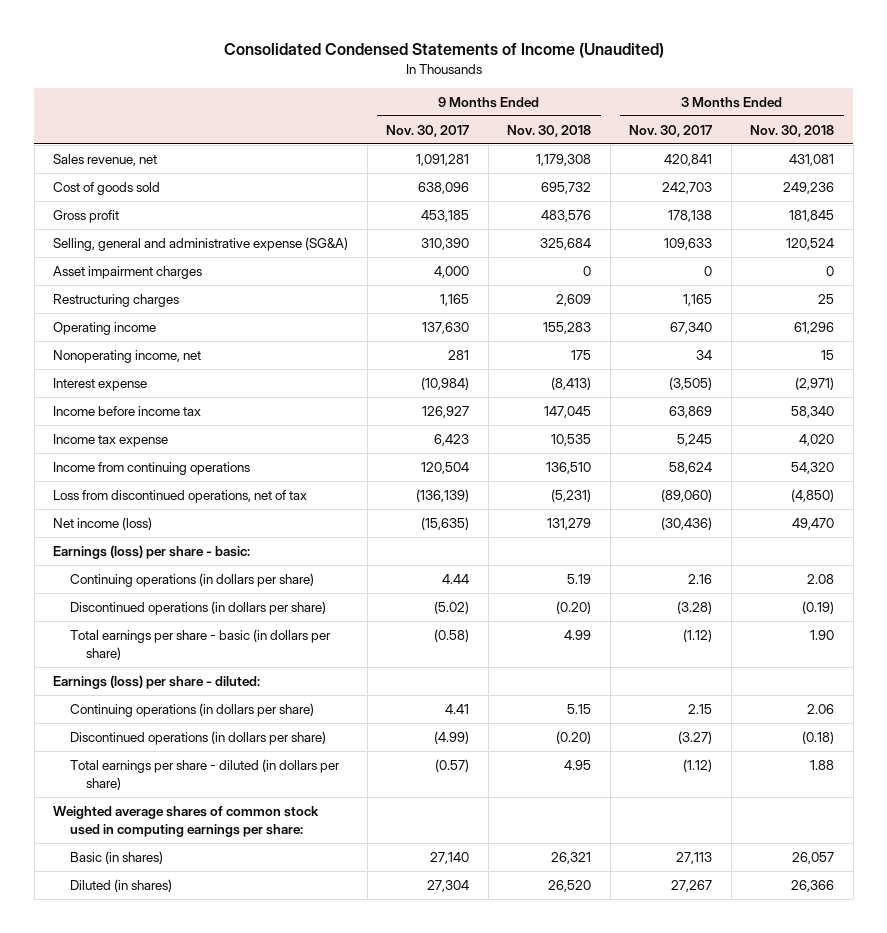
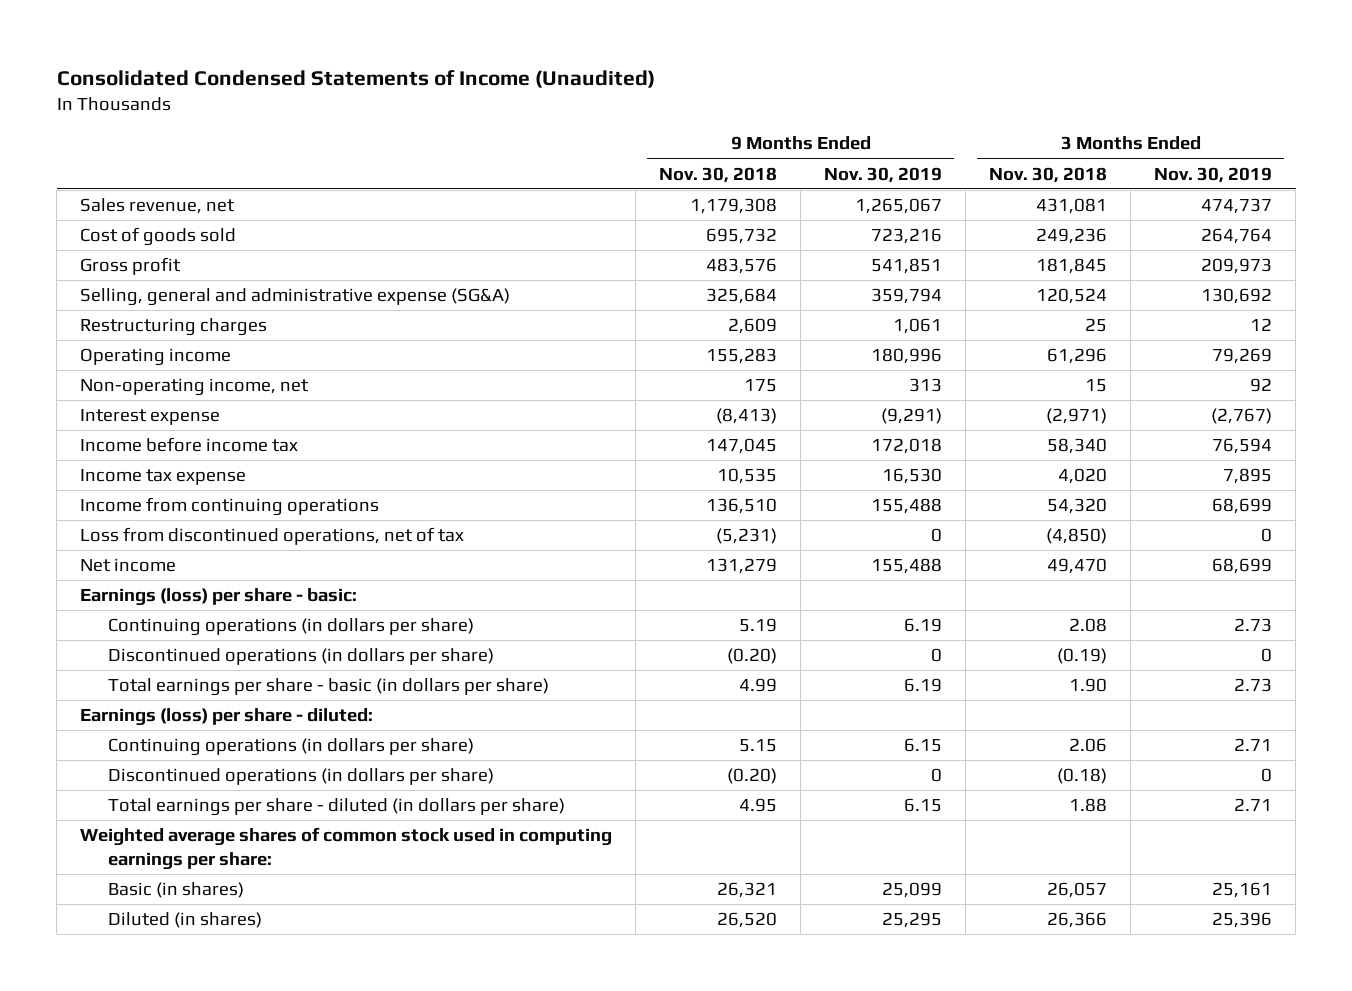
[386,124,470,137] Nov. 30, 2017 -> none
[629,124,713,137] Nov. 30, 2017 -> none
none -> [824,166,943,183] Nov. 30, 2019
none -> [1154,166,1273,183] Nov. 30, 2019
[53,265,203,279] Asset impairment charges -> none
[53,349,202,363] Nonoperating income, net -> [80,378,310,397] Non-operating income, net
[53,516,153,530] Net income (loss) -> [80,558,177,573] Net income

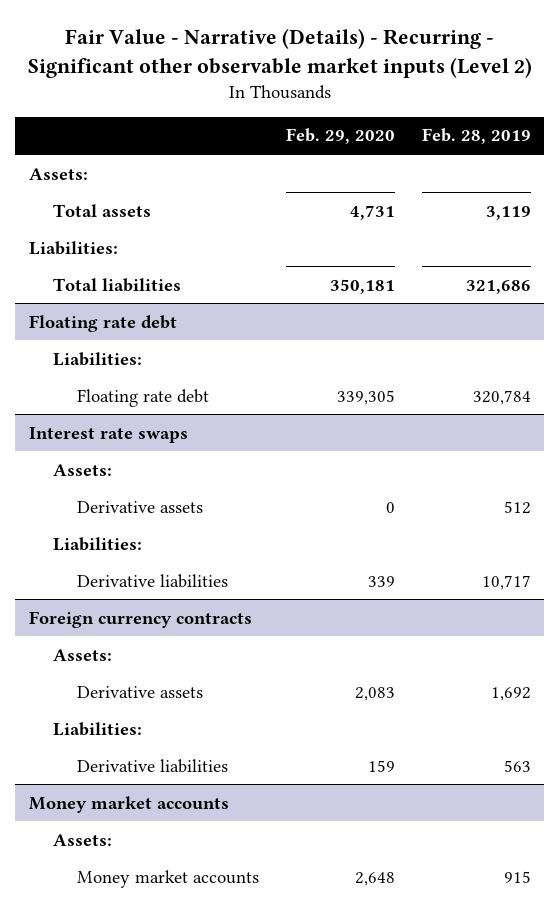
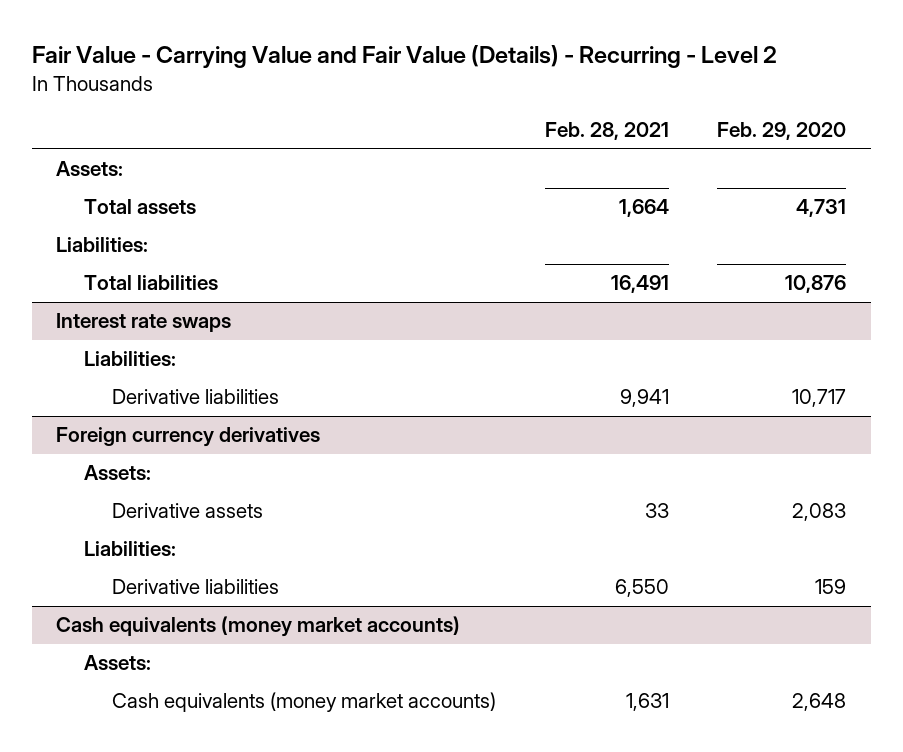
[27,27,532,78] Fair Value - Narrative (Details) - Recurring - Significant other observable market inputs (Level 2) -> [31,45,777,69] Fair Value - Carrying Value and Fair Value (Details) - Recurring - Level 2
[421,128,531,145] Feb. 28, 2019 -> none
none -> [544,122,669,141] Feb. 28, 2021
[28,314,177,332] Floating rate debt -> none
[52,351,142,366] Liabilities: -> none
[76,388,209,407] Floating rate debt -> none
[329,278,395,294] 350,181 -> [785,275,847,294] 10,876
[52,463,112,476] Assets: -> none
[76,500,203,513] Derivative assets -> none
[367,575,395,587] 339 -> [792,389,847,408] 10,717
[28,610,252,628] Foreign currency contracts -> [56,427,321,448] Foreign currency derivatives
[28,795,229,813] Money market accounts -> [56,616,461,638] Cash equivalents (money market accounts)
[76,869,259,888] Money market accounts -> [111,692,496,713] Cash equivalents (money market accounts)

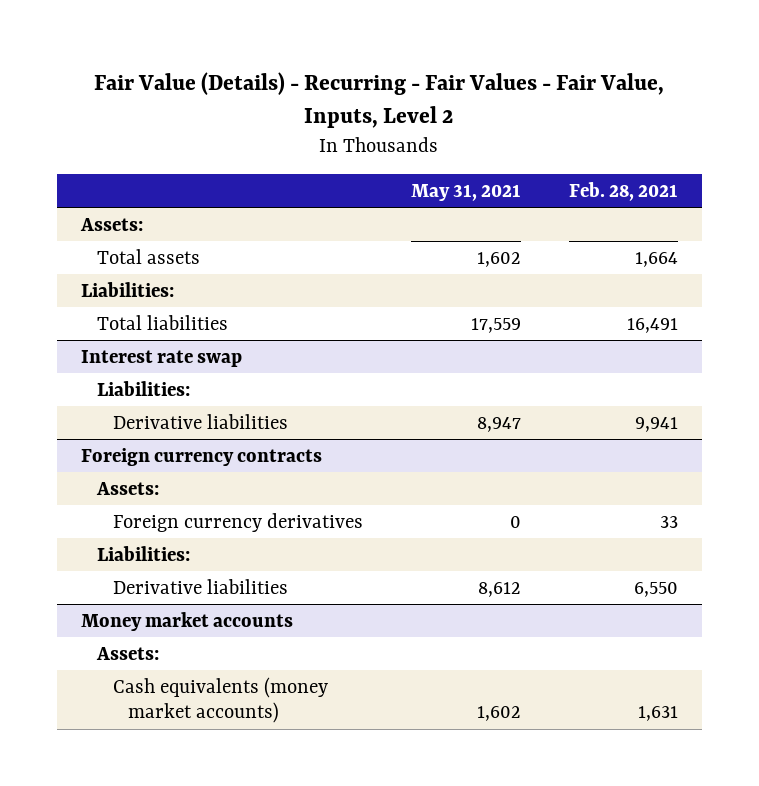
[31,45,777,69] Fair Value - Carrying Value and Fair Value (Details) - Recurring - Level 2 -> [94,72,665,129] Fair Value (Details) - Recurring - Fair Values - Fair Value, Inputs, Level 2
[717,122,847,141] Feb. 29, 2020 -> none
none -> [410,183,521,201] May 31, 2021
[56,313,232,333] Interest rate swaps -> [80,349,242,367] Interest rate swap
[56,427,321,448] Foreign currency derivatives -> [80,447,322,466] Foreign currency contracts
[111,503,263,519] Derivative assets -> [112,512,363,532] Foreign currency derivatives
[56,616,461,638] Cash equivalents (money market accounts) -> [80,611,293,631] Money market accounts

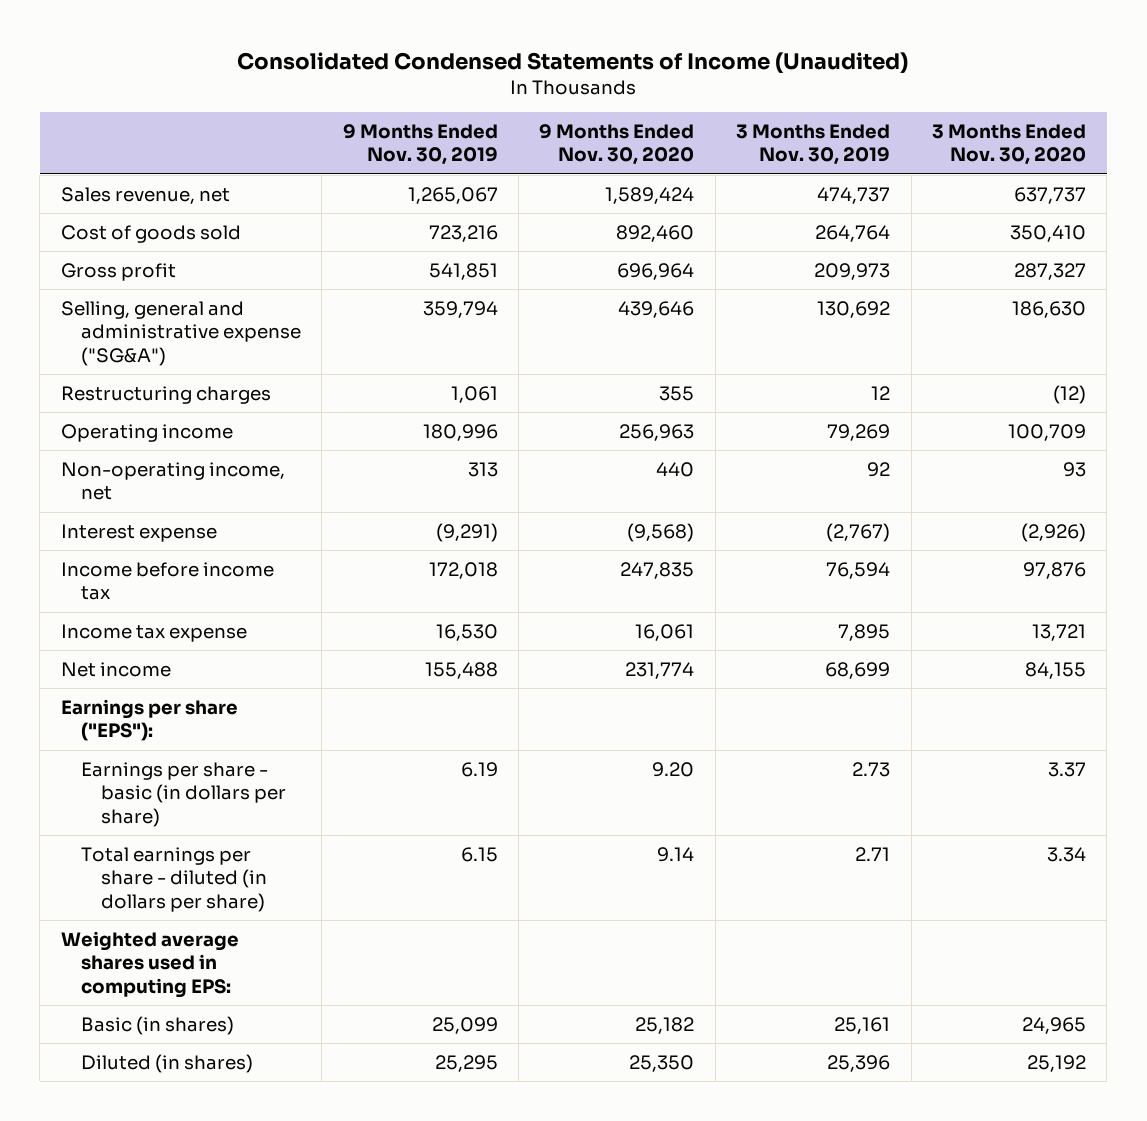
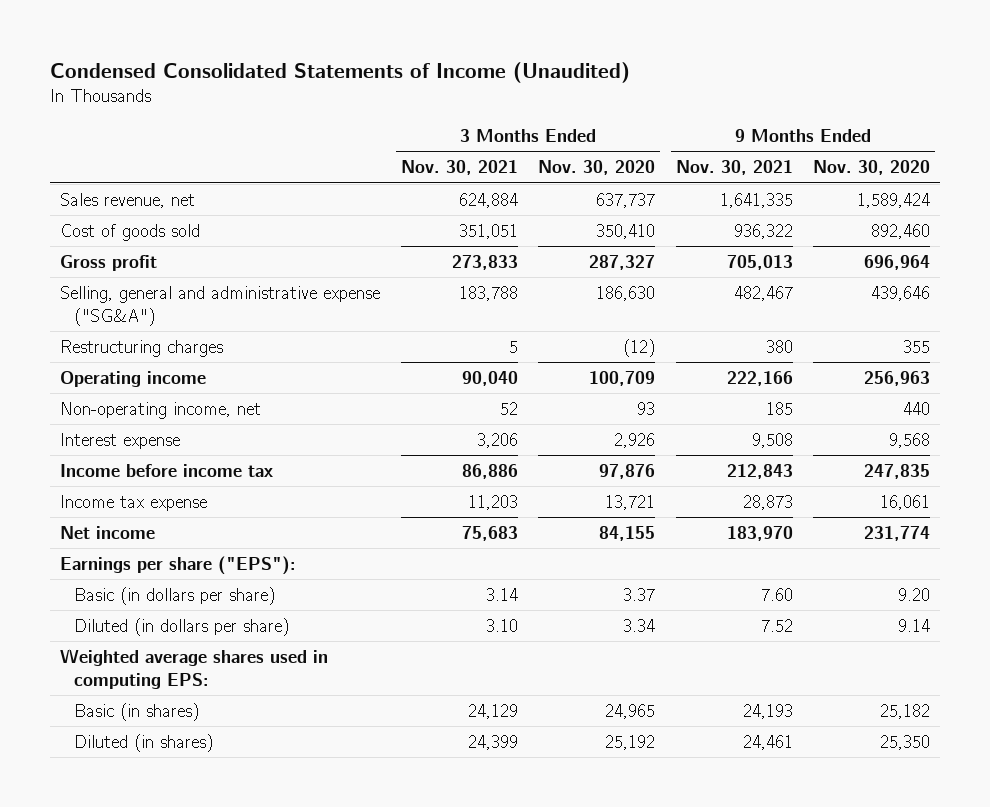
[237,51,909,73] Consolidated Condensed Statements of Income (Unaudited) -> [49,61,630,83] Condensed Consolidated Statements of Income (Unaudited)
[342,123,498,166] 9 Months Ended Nov. 30, 2019 -> none
[736,123,891,166] 3 Months Ended Nov. 30, 2019 -> none
none -> [400,160,518,176] Nov. 30, 2021
none -> [675,160,793,176] Nov. 30, 2021
[627,522,695,542] (9,568) -> [889,432,931,448] 9,568
[1020,522,1086,542] (2,926) -> [614,432,656,448] 2,926
[80,761,287,827] Earnings per share - basic (in dollars per share) -> [73,586,275,605] Basic (in dollars per share)
[80,846,268,912] Total earnings per share - diluted (in dollars per share) -> [73,617,289,636] Diluted (in dollars per share)

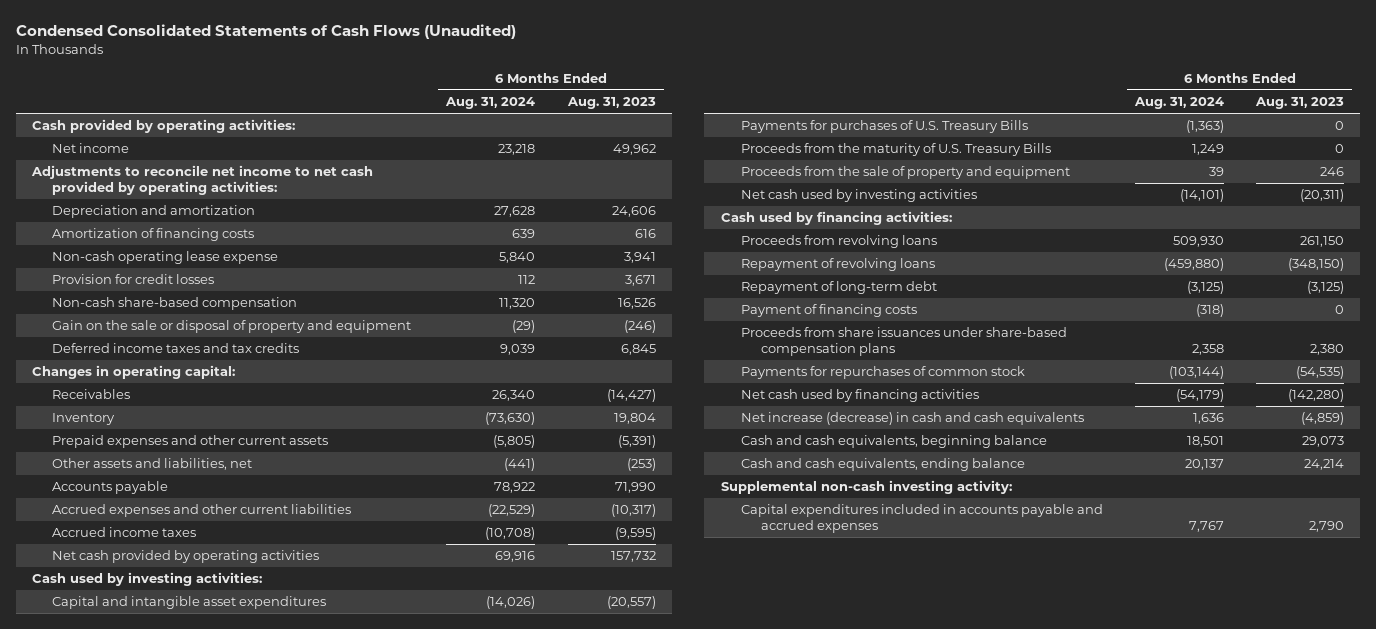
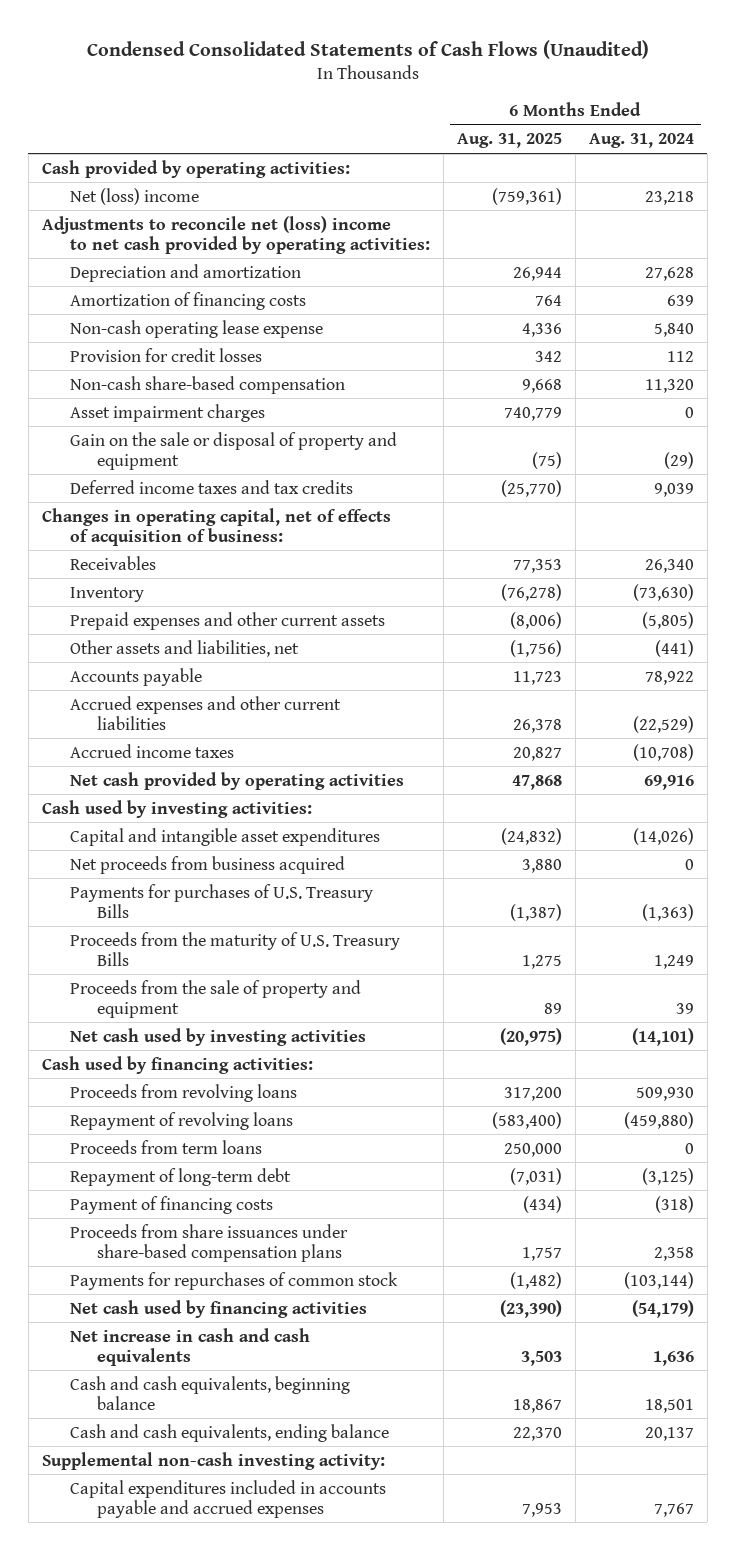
[566,97,656,110] Aug. 31, 2023 -> none
none -> [456,133,562,149] Aug. 31, 2025
[51,143,129,154] Net income -> [69,187,199,205] Net (loss) income
[31,165,374,196] Adjustments to reconcile net income to net cash provided by operating activities: -> [41,215,430,254] Adjustments to reconcile net (loss) income to net cash provided by operating activities:
none -> [69,403,265,422] Asset impairment charges
[32,365,236,380] Changes in operating capital: -> [41,507,391,546] Changes in operating capital, net of effects of acquisition of business:
none -> [69,855,345,874] Net proceeds from business acquired
none -> [69,1139,262,1154] Proceeds from term loans
[740,412,1084,426] Net increase (decrease) in cash and cash equivalents -> [69,1327,310,1366] Net increase in cash and cash equivalents

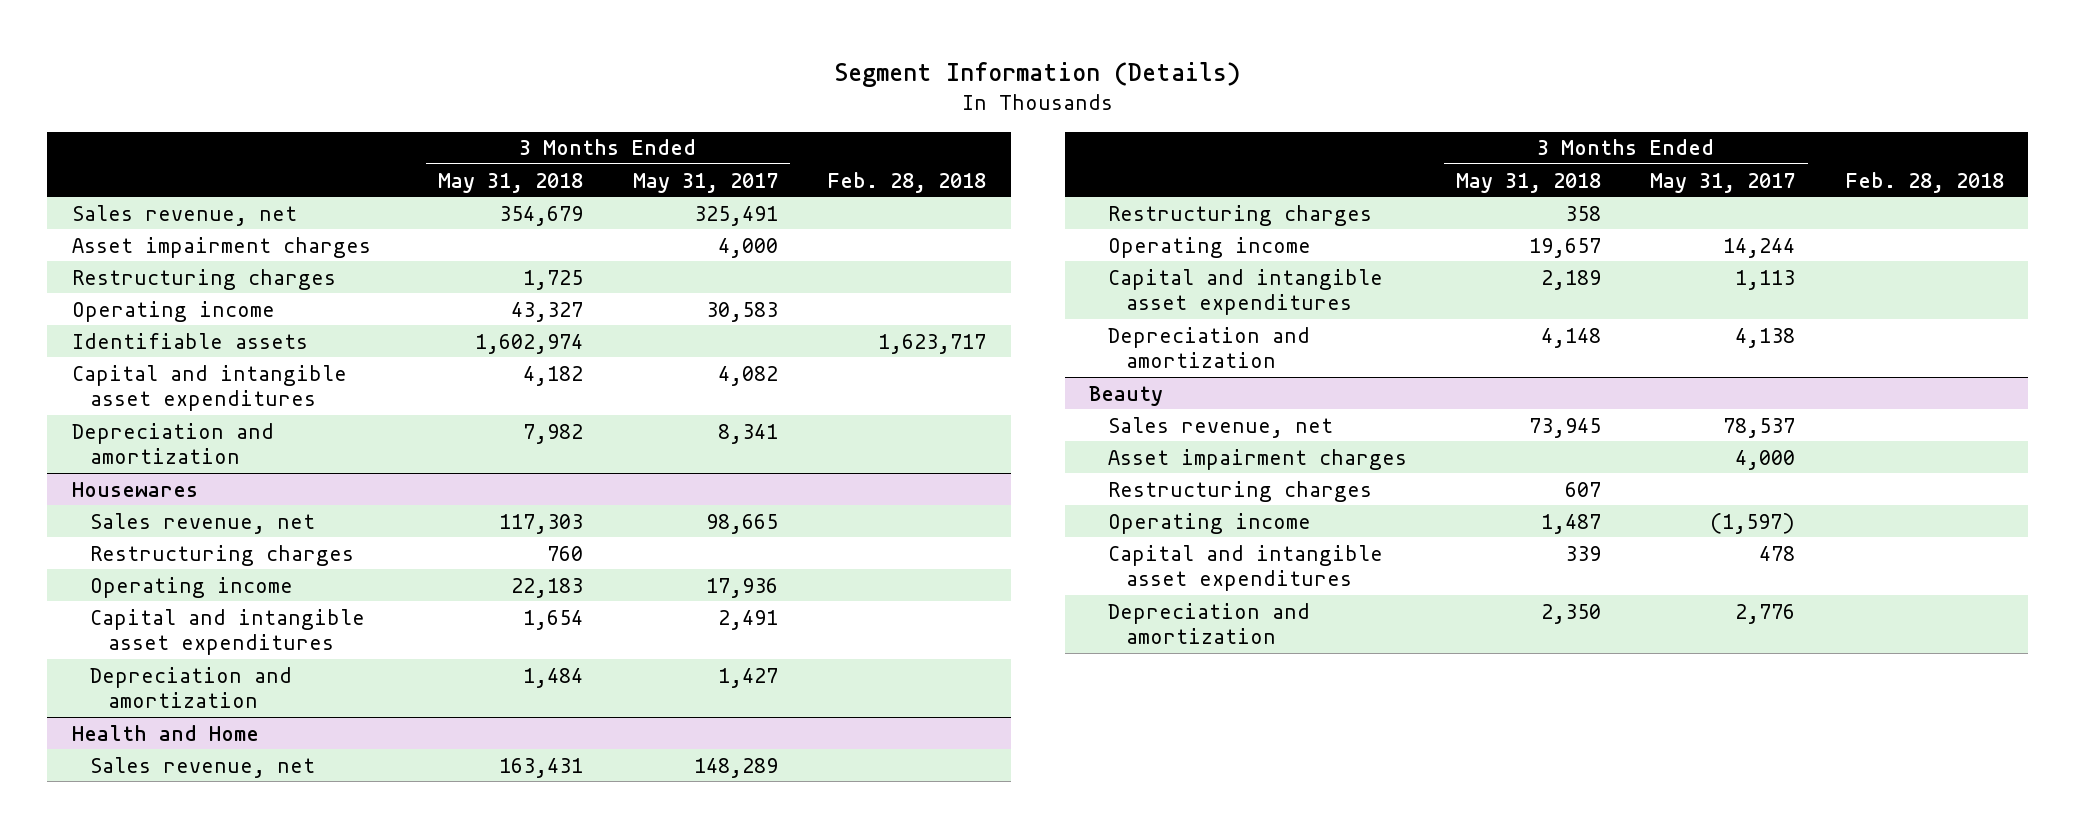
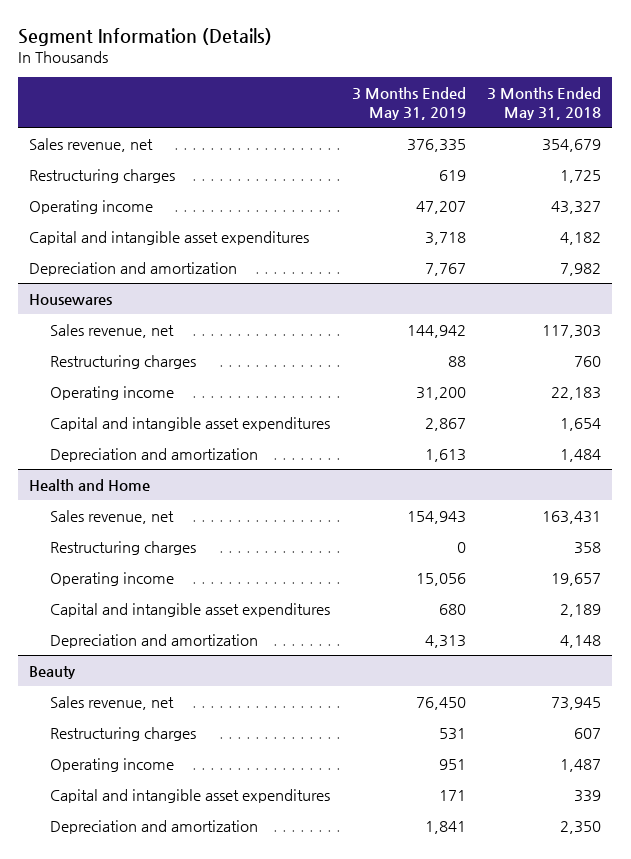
[632,172,778,193] May 31, 2017 -> none
[826,171,986,193] Feb. 28, 2018 -> none
none -> [351,87,466,121] 3 Months Ended May 31, 2019
[71,236,371,258] Asset impairment charges -> none
[71,332,308,349] Identifiable assets -> none
[1107,448,1407,470] Asset impairment charges -> none

